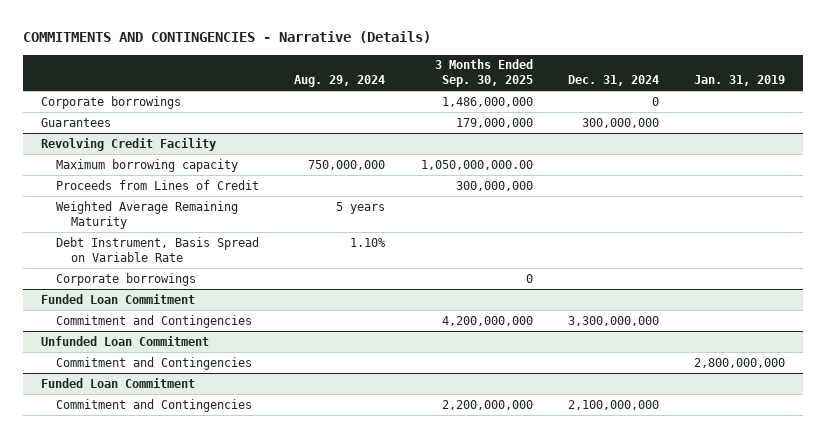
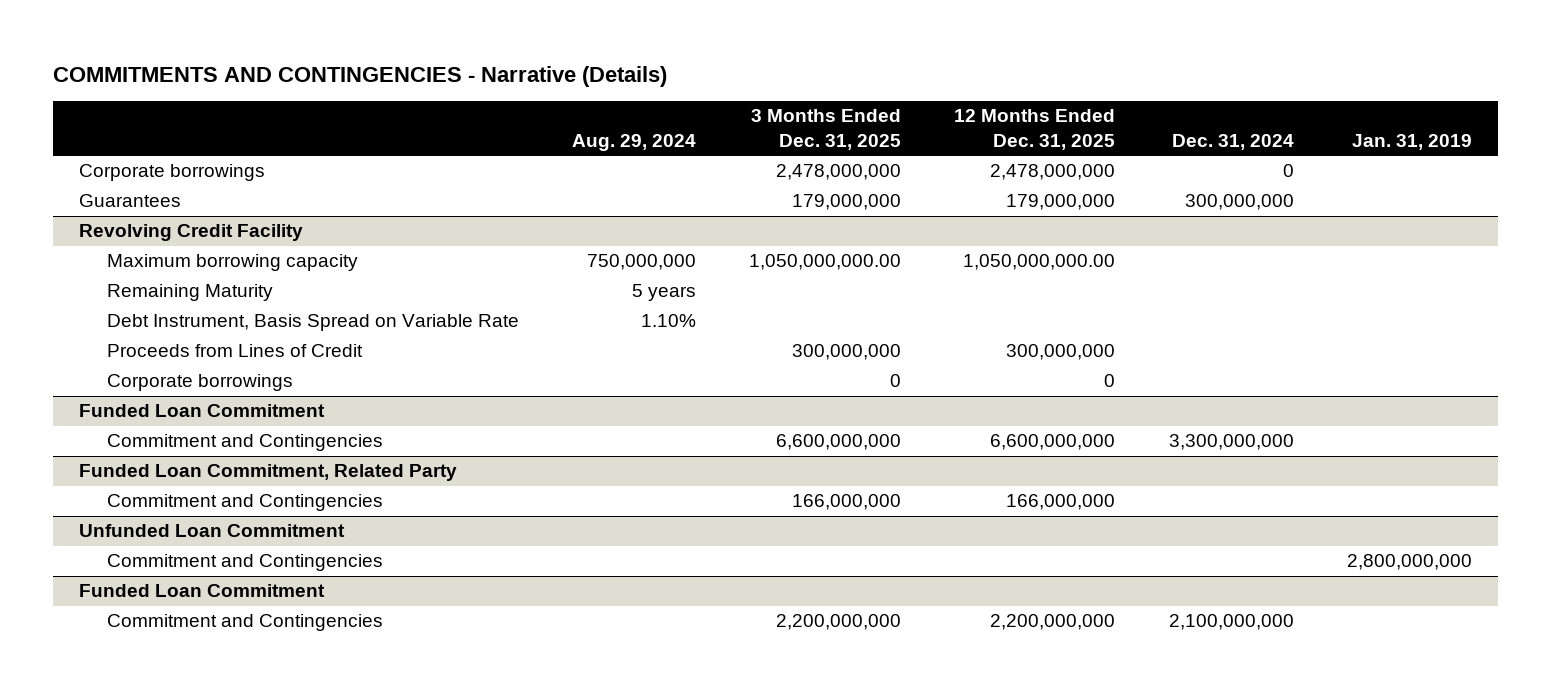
[434,59,533,88] 3 Months Ended Sep. 30, 2025 -> none
none -> [751,109,902,151] 3 Months Ended Dec. 31, 2025
none -> [954,109,1116,151] 12 Months Ended Dec. 31, 2025
[56,200,239,229] Weighted Average Remaining Maturity -> [106,284,273,302] Remaining Maturity
[56,179,260,190] Proceeds from Lines of Credit -> [106,344,363,358] Proceeds from Lines of Credit
none -> [79,464,458,482] Funded Loan Commitment, Related Party
none -> [106,494,383,512] Commitment and Contingencies

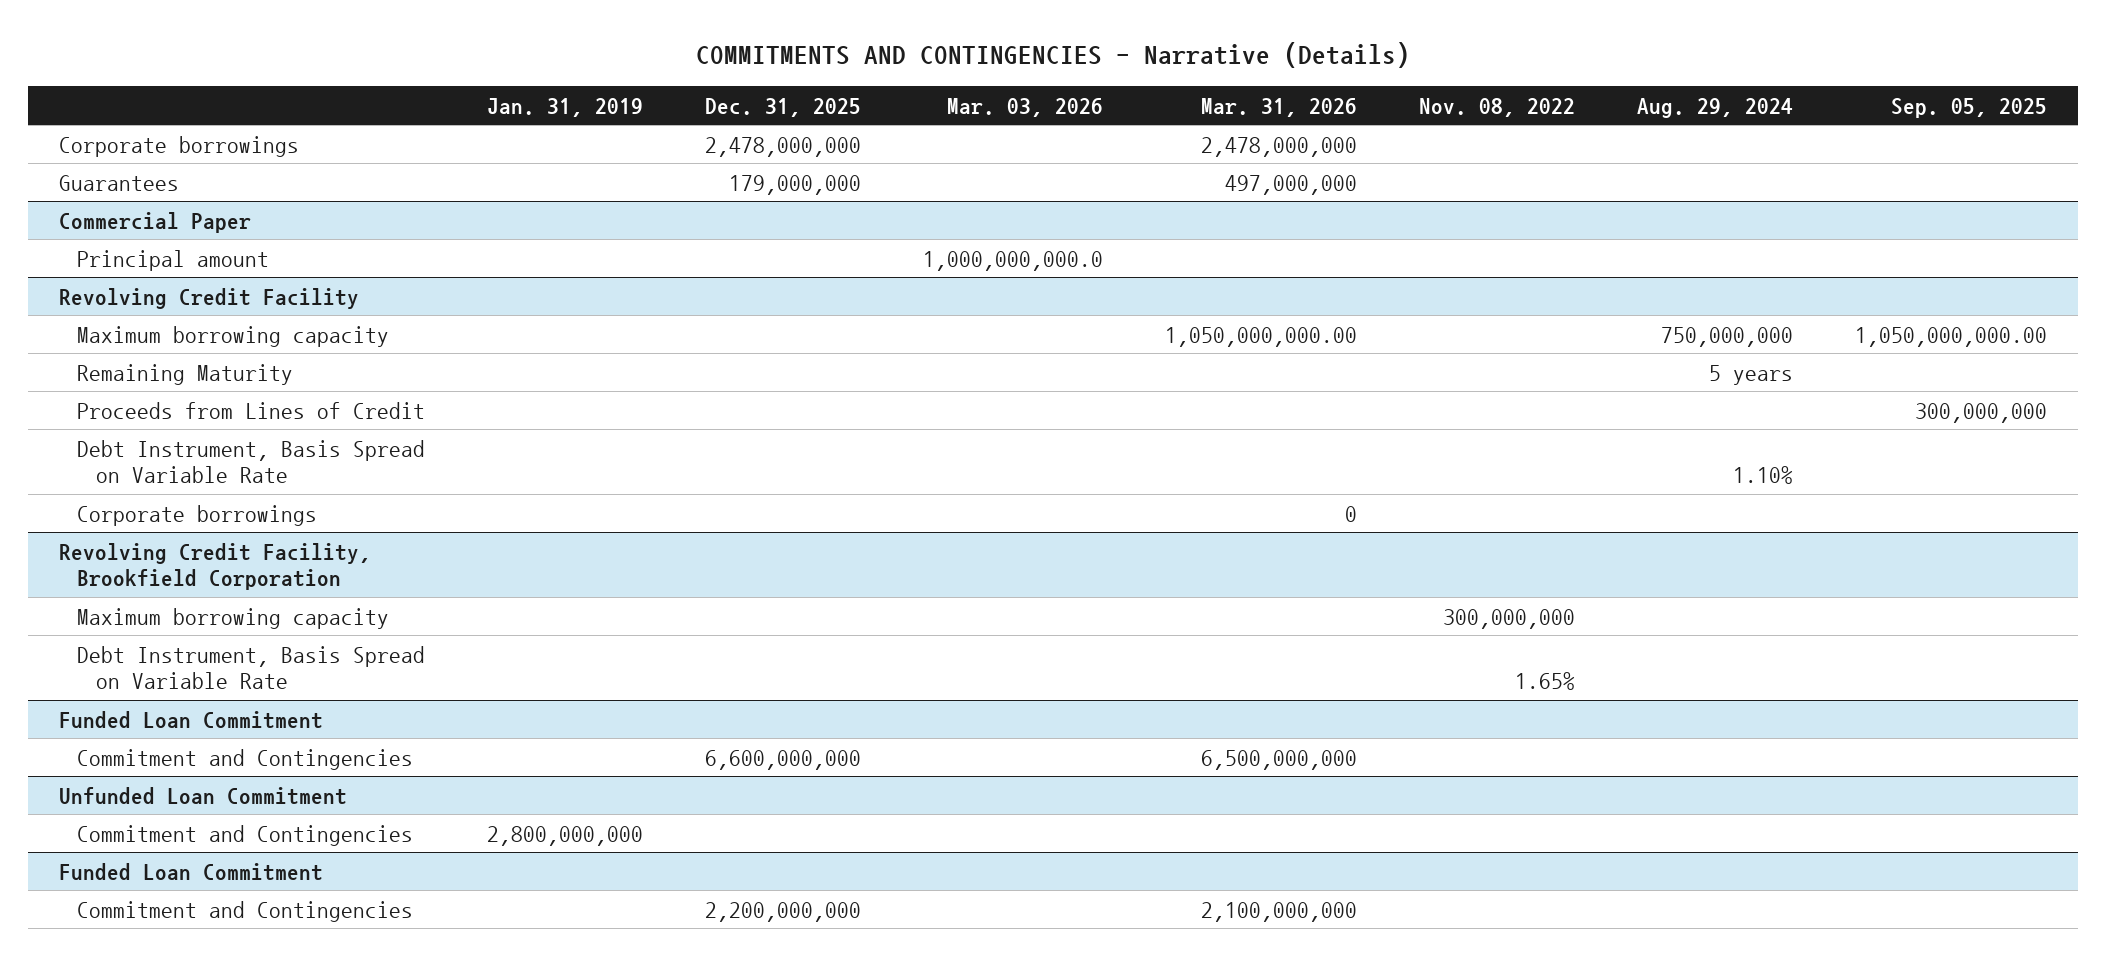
[751,109,902,151] 3 Months Ended Dec. 31, 2025 -> none
[954,109,1116,151] 12 Months Ended Dec. 31, 2025 -> none
[1171,134,1294,151] Dec. 31, 2024 -> none
none -> [705,97,862,117] Dec. 31, 2025
none -> [947,97,1104,117] Mar. 03, 2026
none -> [1201,97,1358,117] Mar. 31, 2026
none -> [1419,97,1576,117] Nov. 08, 2022
none -> [1891,97,2048,118] Sep. 05, 2025
none -> [58,211,251,233] Commercial Paper
none -> [77,249,270,271] Principal amount
[106,314,519,332] Debt Instrument, Basis Spread on Variable Rate -> [77,439,426,484] Debt Instrument, Basis Spread on Variable Rate
none -> [58,542,371,591] Revolving Credit Facility, Brookfield Corporation
none -> [77,607,390,629] Maximum borrowing capacity
none -> [77,645,426,690] Debt Instrument, Basis Spread on Variable Rate
[79,464,458,482] Funded Loan Commitment, Related Party -> none
[106,494,383,512] Commitment and Contingencies -> none

